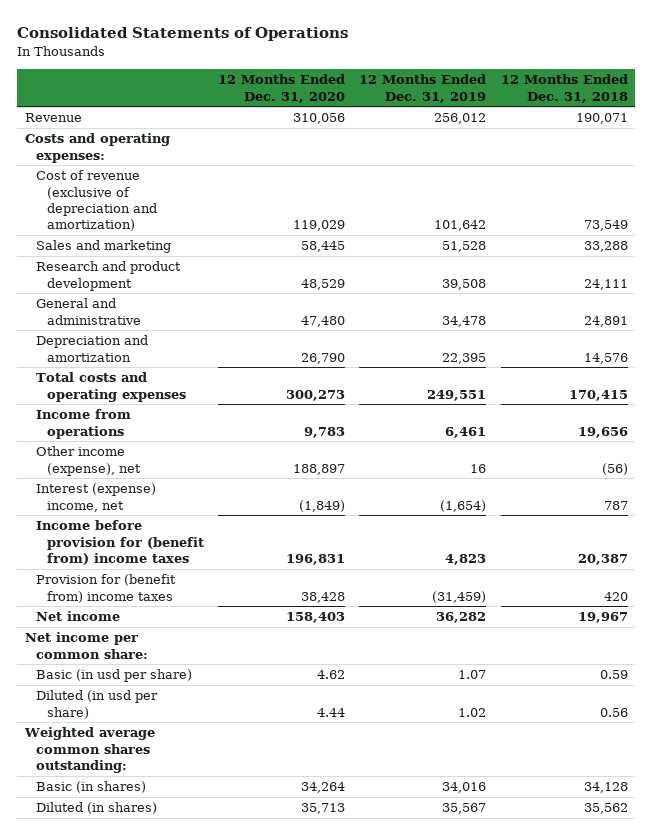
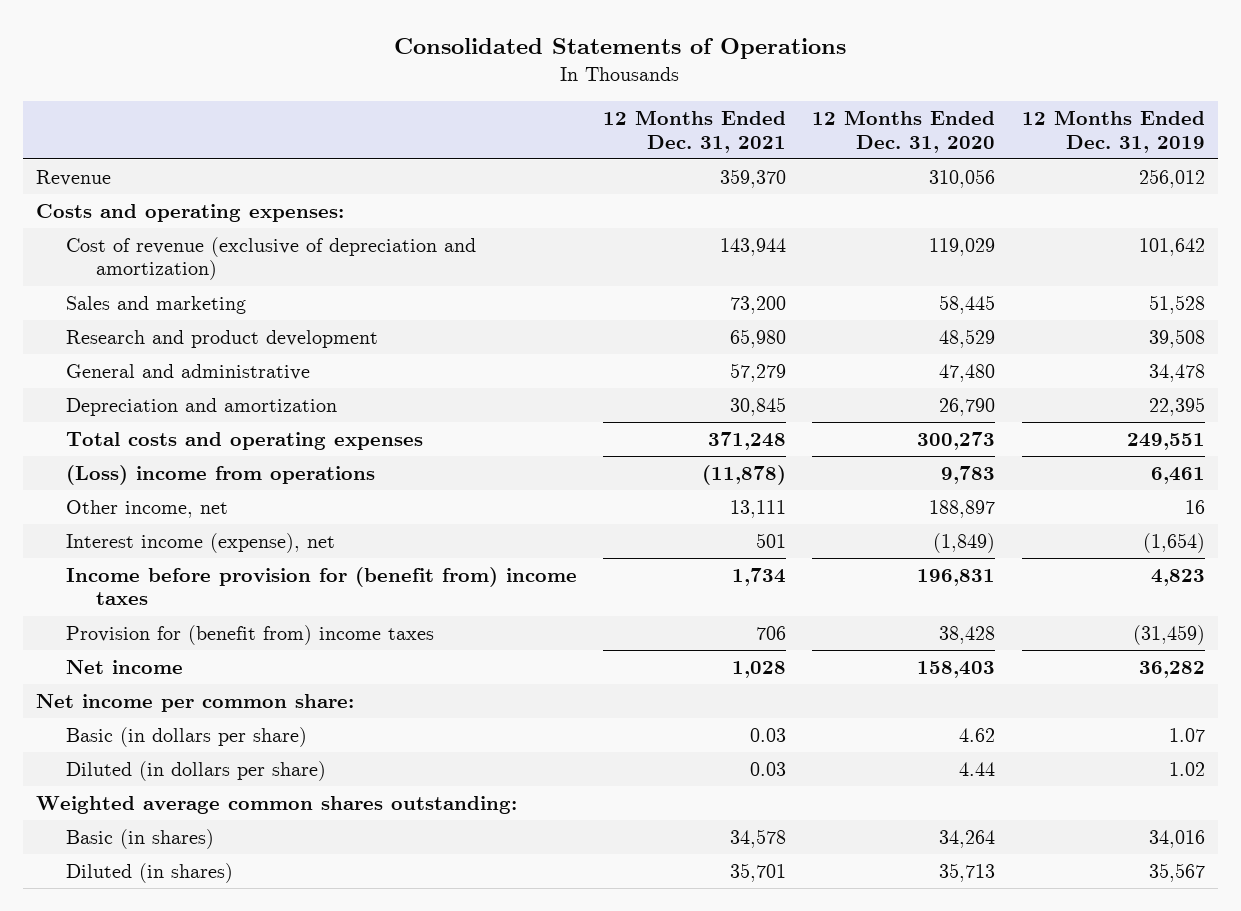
[500,74,628,103] 12 Months Ended Dec. 31, 2018 -> none
none -> [603,110,787,153] 12 Months Ended Dec. 31, 2021
[35,409,131,439] Income from operations -> [66,465,376,486] (Loss) income from operations
[35,446,141,476] Other income (expense), net -> [66,500,229,519] Other income, net
[35,483,156,512] Interest (expense) income, net -> [66,533,336,554] Interest income (expense), net
[35,669,192,683] Basic (in usd per share) -> [66,727,308,748] Basic (in dollars per share)
[35,690,158,719] Diluted (in usd per share) -> [66,761,327,782] Diluted (in dollars per share)

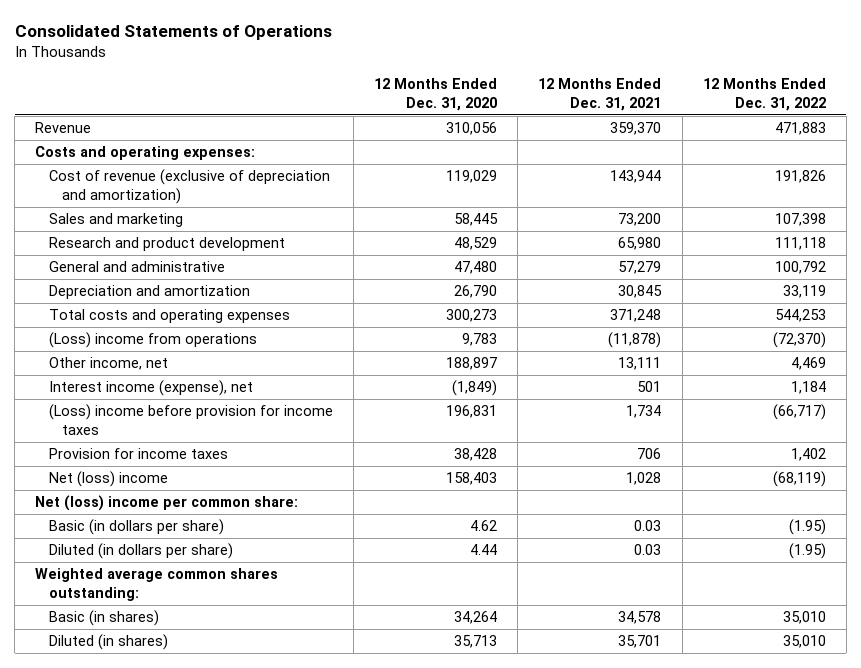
[1021,110,1205,153] 12 Months Ended Dec. 31, 2019 -> none
none -> [702,78,826,112] 12 Months Ended Dec. 31, 2022
[66,567,578,606] Income before provision for (benefit from) income taxes -> [48,404,333,436] (Loss) income before provision for income taxes
[66,625,435,646] Provision for (benefit from) income taxes -> [48,448,228,460] Provision for income taxes
[66,660,184,675] Net income -> [48,471,168,488] Net (loss) income
[36,694,355,713] Net income per common share: -> [35,495,299,512] Net (loss) income per common share:

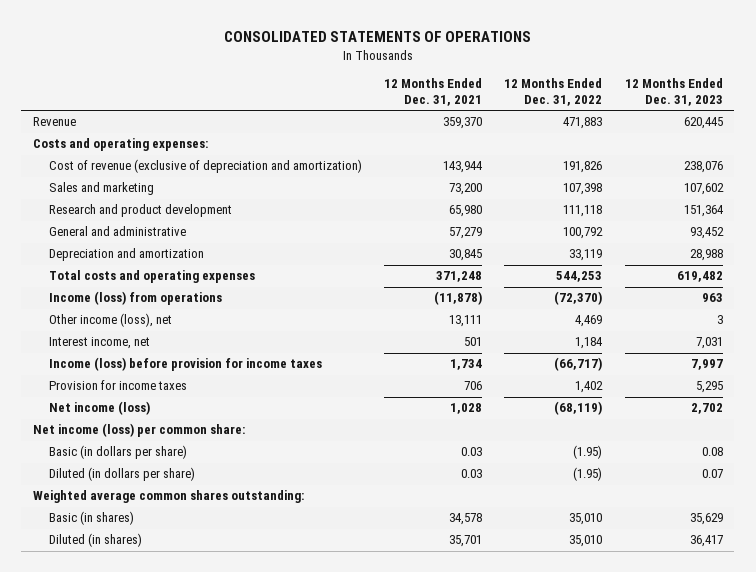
[14,25,332,41] Consolidated Statements of Operations -> [223,30,531,42] CONSOLIDATED STATEMENTS OF OPERATIONS
[374,78,498,112] 12 Months Ended Dec. 31, 2020 -> none
none -> [624,78,723,107] 12 Months Ended Dec. 31, 2023
[48,332,257,349] (Loss) income from operations -> [48,291,222,306] Income (loss) from operations
[48,357,168,371] Other income, net -> [48,313,172,328] Other income (loss), net
[48,380,253,397] Interest income (expense), net -> [48,337,150,350] Interest income, net
[48,404,333,436] (Loss) income before provision for income taxes -> [48,357,322,372] Income (loss) before provision for income taxes
[48,471,168,488] Net (loss) income -> [48,401,150,416] Net income (loss)
[35,495,299,512] Net (loss) income per common share: -> [32,423,245,438] Net income (loss) per common share:

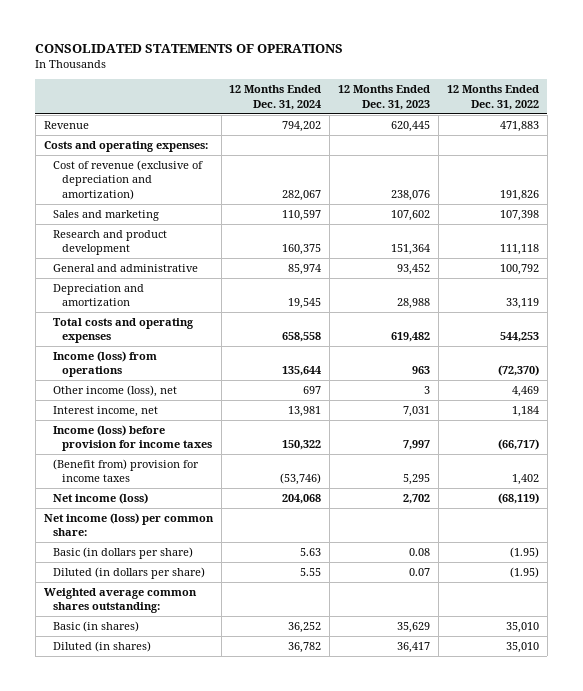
[384,78,483,107] 12 Months Ended Dec. 31, 2021 -> none
none -> [229,85,322,110] 12 Months Ended Dec. 31, 2024
[48,380,187,391] Provision for income taxes -> [53,459,200,483] (Benefit from) provision for income taxes

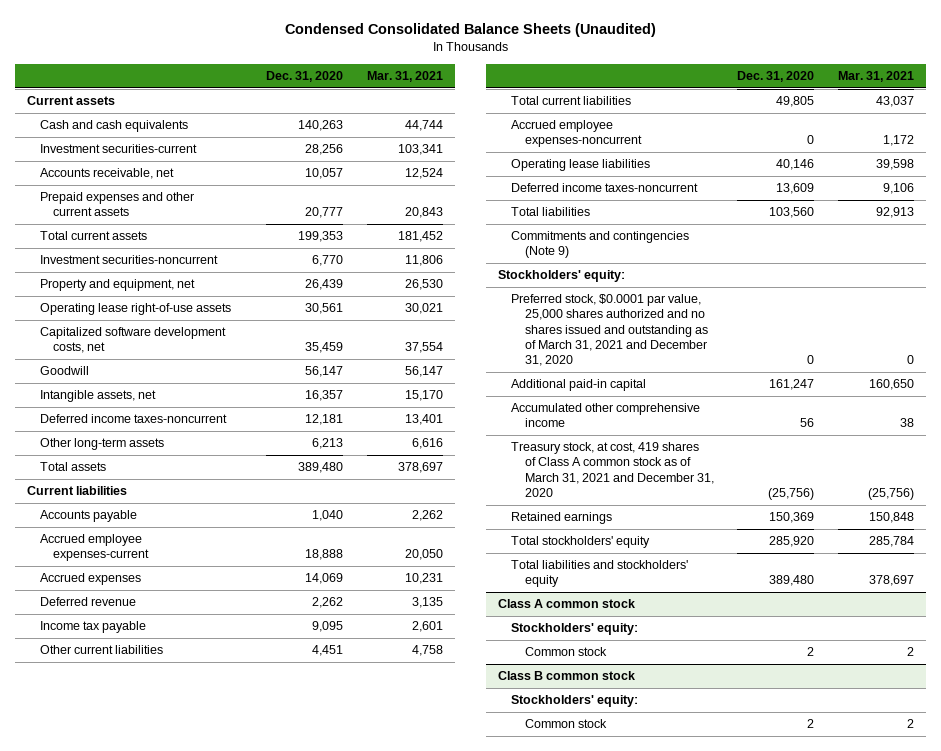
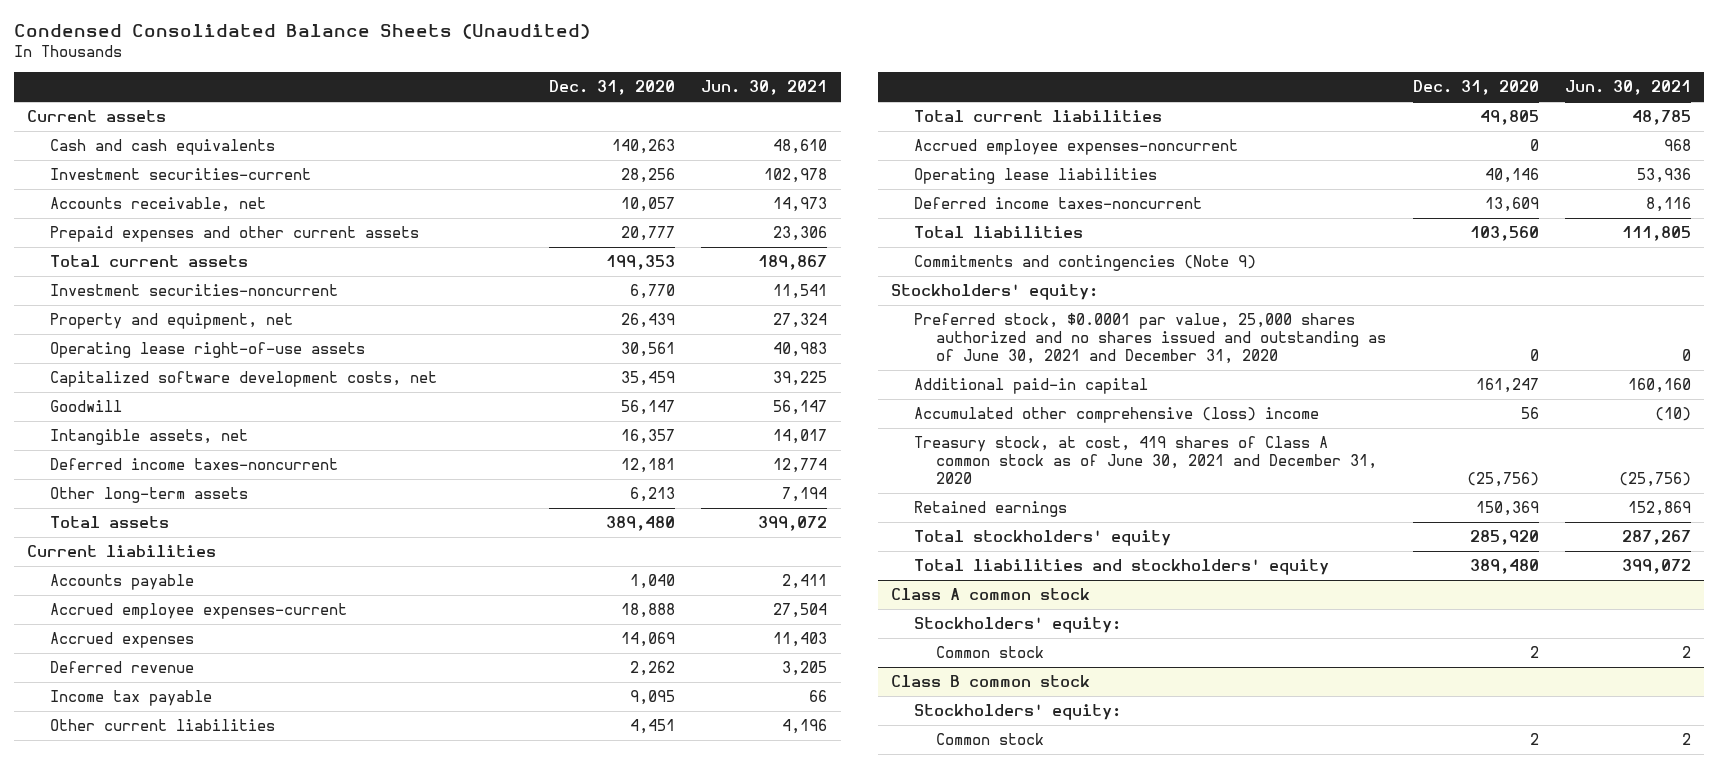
[367,71,444,83] Mar. 31, 2021 -> none
none -> [701,80,828,96] Jun. 30, 2021
[511,294,708,367] Preferred stock, $0.0001 par value, 25,000 shares authorized and no shares issued and outstanding as of March 31, 2021 and December 31, 2020 -> [913,313,1387,365] Preferred stock, $0.0001 par value, 25,000 shares authorized and no shares issued and outstanding as of June 30, 2021 and December 31, 2020
[511,403,701,428] Accumulated other comprehensive income -> [913,407,1319,424] Accumulated other comprehensive (loss) income
[511,442,714,498] Treasury stock, at cost, 419 shares of Class A common stock as of March 31, 2021 and December 31, 2020 -> [913,436,1378,485] Treasury stock, at cost, 419 shares of Class A common stock as of June 30, 2021 and December 31, 2020

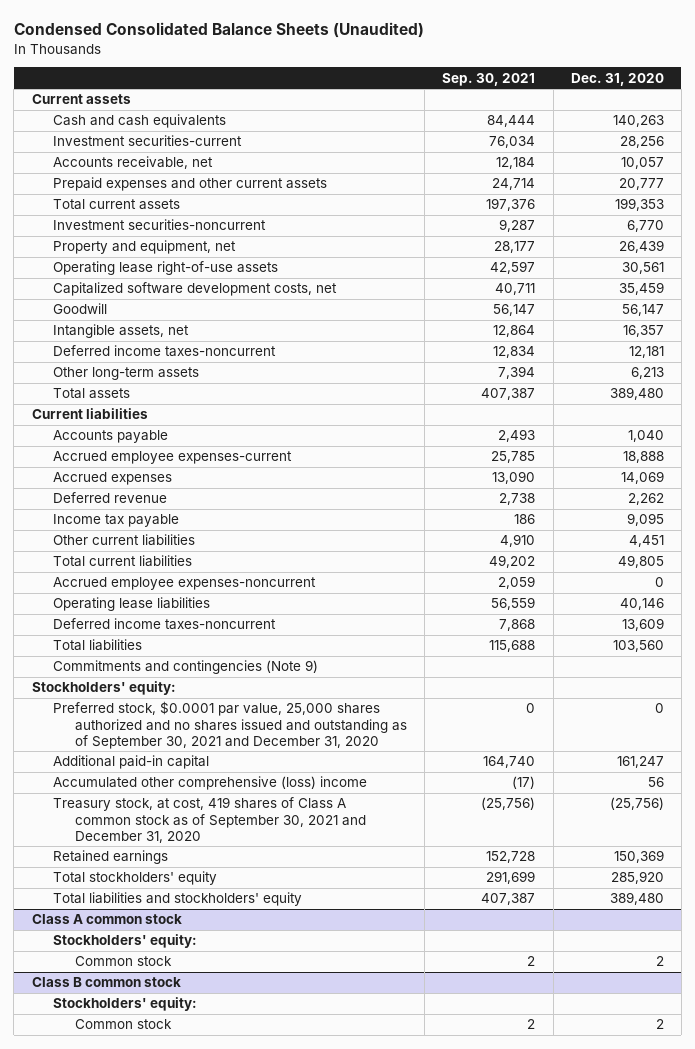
[701,80,828,96] Jun. 30, 2021 -> none
none -> [442,72,536,86] Sep. 30, 2021
[913,313,1387,365] Preferred stock, $0.0001 par value, 25,000 shares authorized and no shares issued and outstanding as of June 30, 2021 and December 31, 2020 -> [53,701,408,750] Preferred stock, $0.0001 par value, 25,000 shares authorized and no shares issued and outstanding as of September 30, 2021 and December 31, 2020
[913,436,1378,485] Treasury stock, at cost, 419 shares of Class A common stock as of June 30, 2021 and December 31, 2020 -> [53,797,367,844] Treasury stock, at cost, 419 shares of Class A common stock as of September 30, 2021 and December 31, 2020

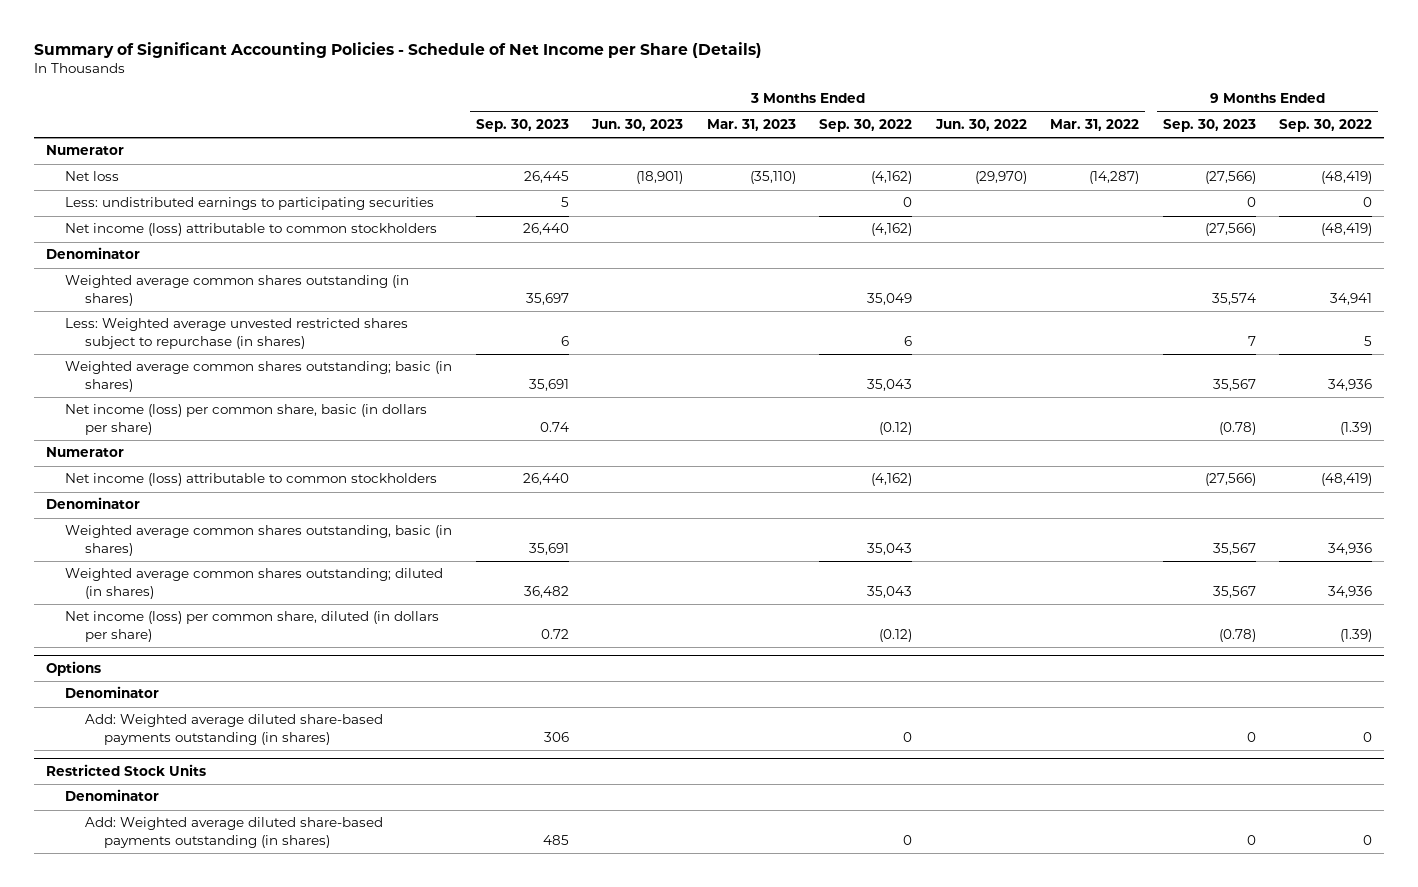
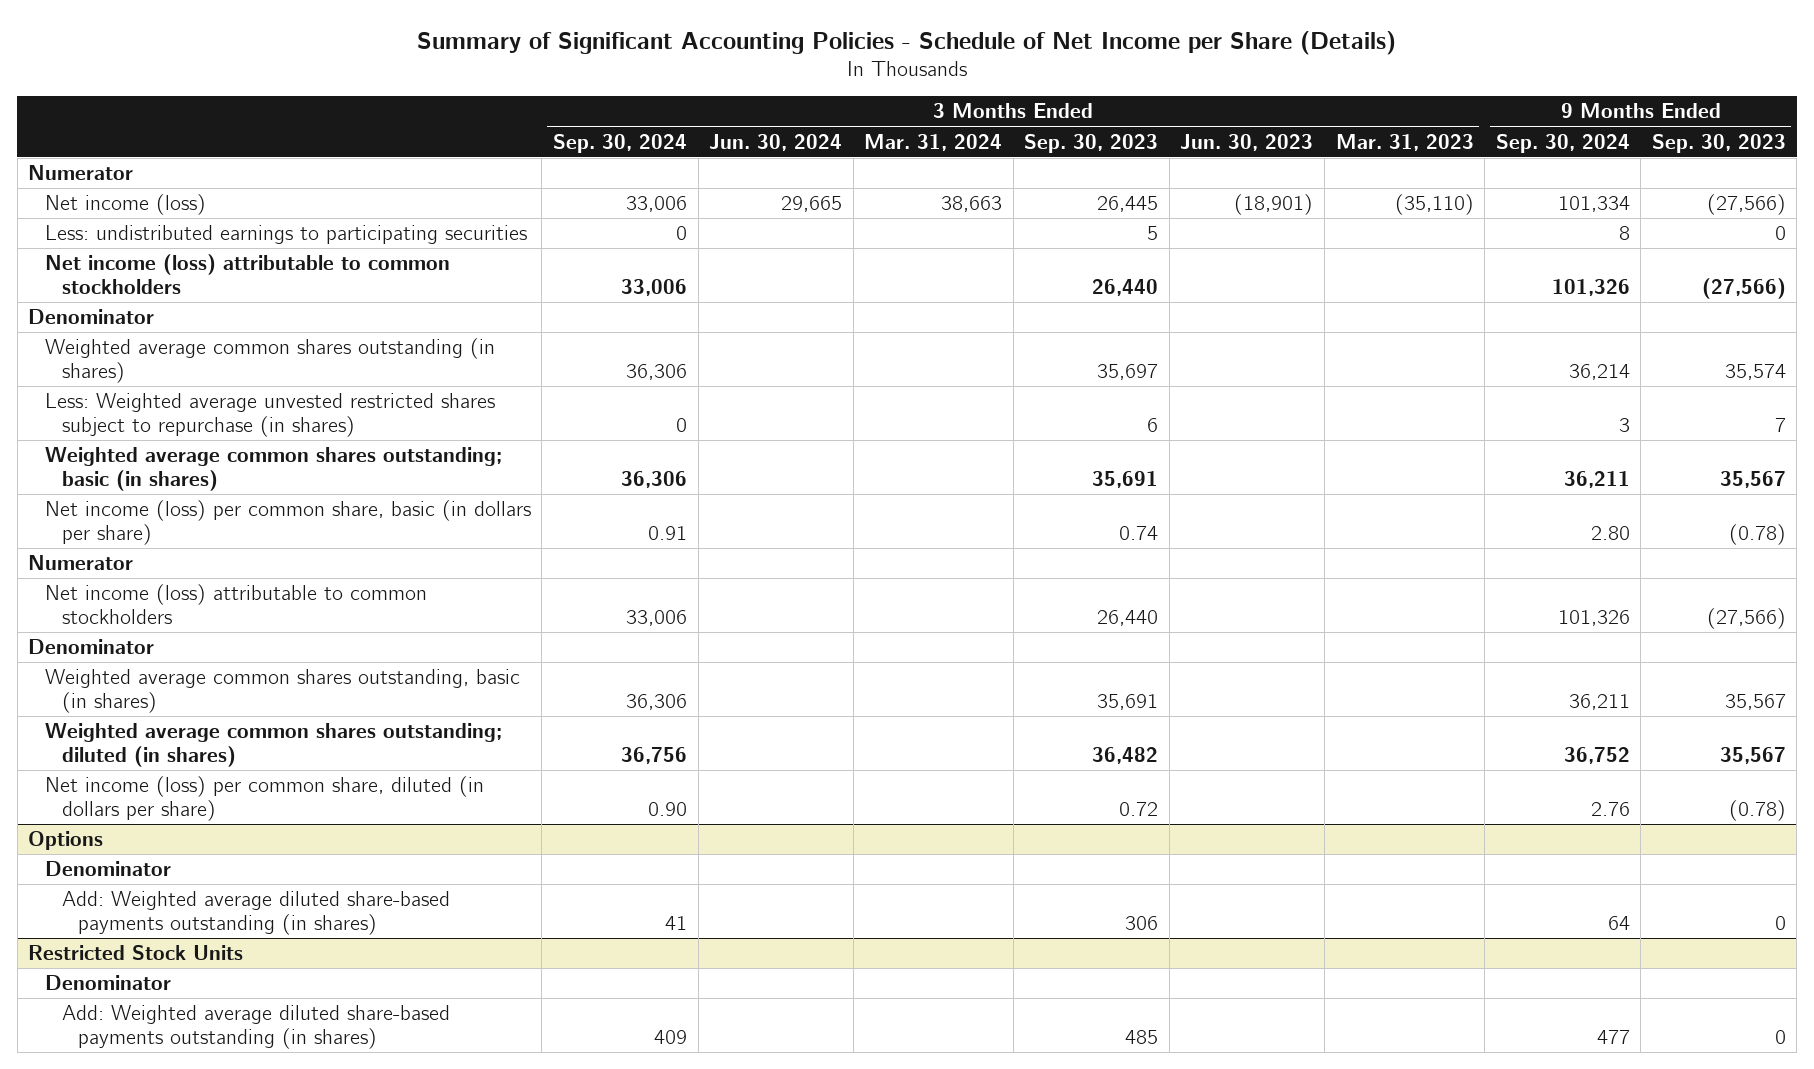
[819,119,913,133] Sep. 30, 2022 -> none
[934,119,1027,132] Jun. 30, 2022 -> none
[1050,119,1140,132] Mar. 31, 2022 -> none
[1279,119,1373,133] Sep. 30, 2022 -> none
none -> [553,133,688,153] Sep. 30, 2024
none -> [709,133,843,151] Jun. 30, 2024
none -> [864,133,1003,151] Mar. 31, 2024
none -> [1495,133,1630,153] Sep. 30, 2024
[65,171,120,182] Net loss -> [44,194,206,216] Net income (loss)

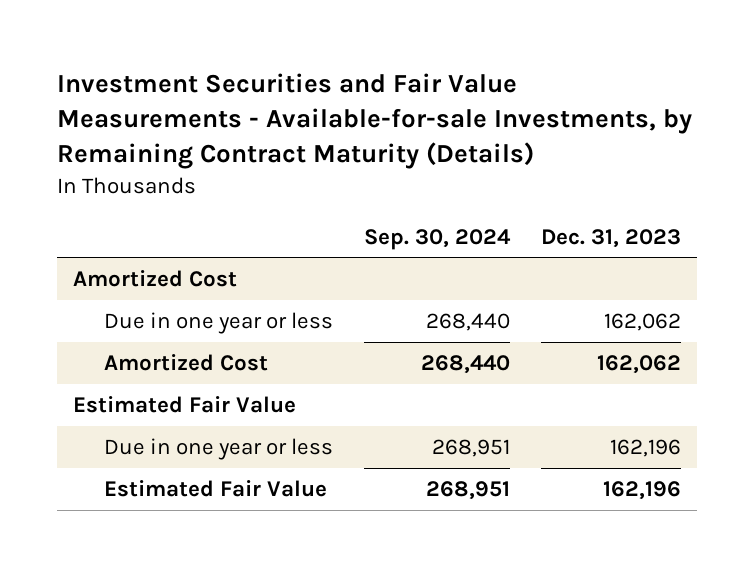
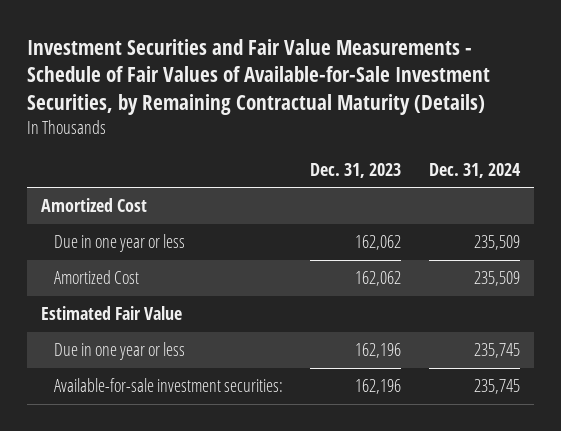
[57,73,693,170] Investment Securities and Fair Value Measurements - Available-for-sale Investments, by Remaining Contract Maturity (Details) -> [27,38,491,115] Investment Securities and Fair Value Measurements - Schedule of Fair Values of Available-for-Sale Investment Securities, by Remaining Contractual Maturity (Details)
[363,228,511,250] Sep. 30, 2024 -> none
none -> [429,162,522,178] Dec. 31, 2024
[103,480,327,498] Estimated Fair Value -> [53,378,283,393] Available-for-sale investment securities:

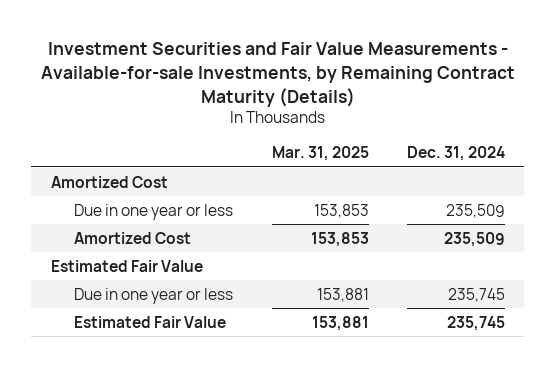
[27,38,491,115] Investment Securities and Fair Value Measurements - Schedule of Fair Values of Available-for-Sale Investment Securities, by Remaining Contractual Maturity (Details) -> [40,42,515,107] Investment Securities and Fair Value Measurements - Available-for-sale Investments, by Remaining Contract Maturity (Details)
[310,162,402,178] Dec. 31, 2023 -> none
none -> [271,146,369,162] Mar. 31, 2025
[53,378,283,393] Available-for-sale investment securities: -> [74,315,227,328] Estimated Fair Value

